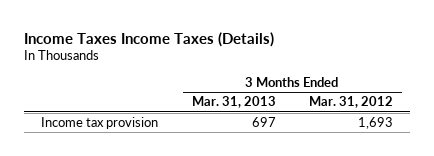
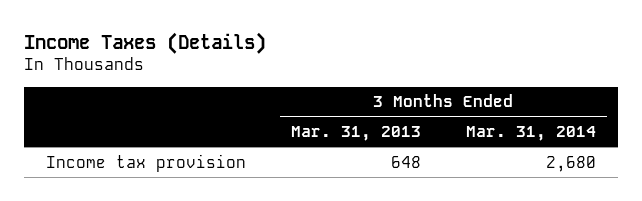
[24,31,275,47] Income Taxes Income Taxes (Details) -> [23,31,266,54] Income Taxes (Details)
[309,96,394,109] Mar. 31, 2012 -> none
none -> [465,125,596,141] Mar. 31, 2014
[251,117,276,128] 697 -> [391,155,422,168] 648

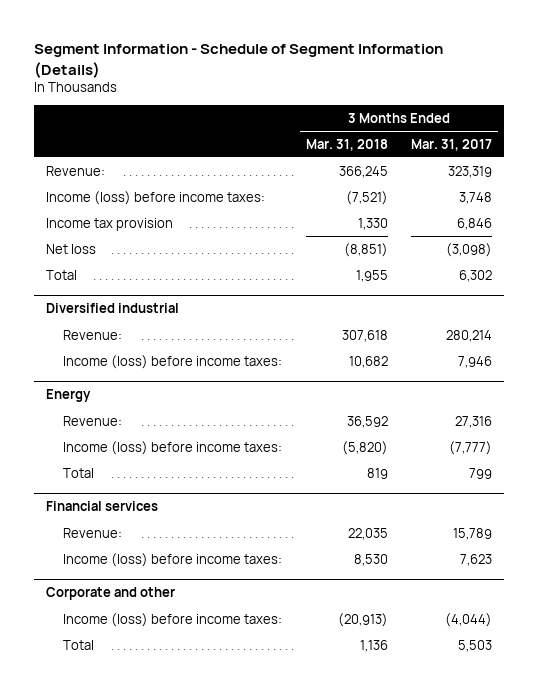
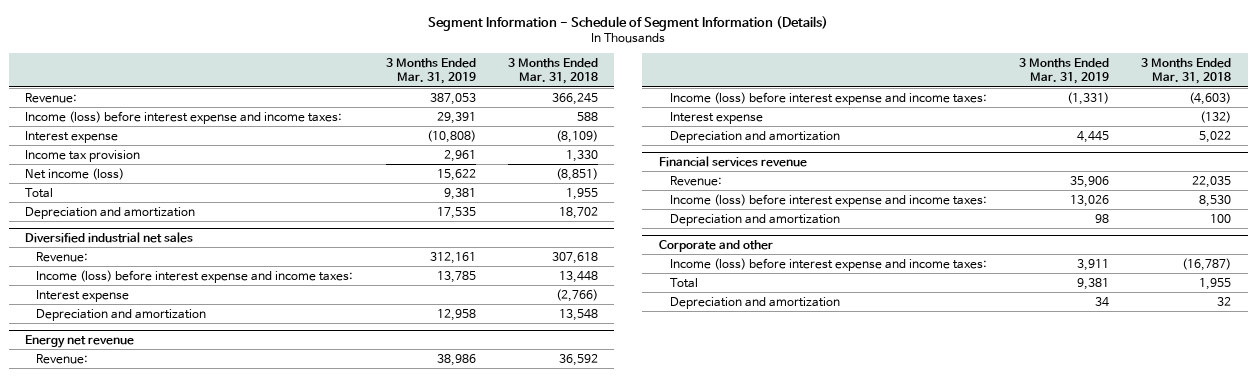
[411,138,493,151] Mar. 31, 2017 -> none
none -> [385,57,476,84] 3 Months Ended Mar. 31, 2019
[46,190,266,205] Income (loss) before income taxes: -> [25,110,343,124] Income (loss) before interest expense and income taxes:
[345,190,388,205] (7,521) -> [577,111,599,121] 588
none -> [25,130,119,143] Interest expense
[46,243,97,254] Net loss -> [25,167,125,180] Net income (loss)
none -> [25,206,196,219] Depreciation and amortization
[46,303,180,314] Diversified industrial -> [25,231,194,243] Diversified industrial net sales
[63,354,283,369] Income (loss) before income taxes: -> [36,269,354,283] Income (loss) before interest expense and income taxes:
[348,355,388,368] 10,682 -> [559,270,599,283] 13,448
none -> [36,289,130,302] Interest expense
none -> [36,308,207,321] Depreciation and amortization
[46,389,92,403] Energy -> [25,334,135,348] Energy net revenue
[63,467,95,478] Total -> none
[63,440,283,455] Income (loss) before income taxes: -> [669,91,987,105] Income (loss) before interest expense and income taxes:
[341,440,388,455] (5,820) -> [1189,91,1232,105] (4,603)
none -> [669,111,763,124] Interest expense
none -> [669,130,840,143] Depreciation and amortization
[46,501,159,512] Financial services -> [658,155,807,167] Financial services revenue
[63,552,283,567] Income (loss) before income taxes: -> [669,193,987,207] Income (loss) before interest expense and income taxes:
none -> [669,213,840,226] Depreciation and amortization
[63,612,283,627] Income (loss) before income taxes: -> [669,257,987,271] Income (loss) before interest expense and income taxes:
[337,612,388,627] (20,913) -> [1182,257,1232,271] (16,787)
[359,639,388,652] 1,136 -> [1199,277,1232,290] 1,955
none -> [669,296,840,309] Depreciation and amortization

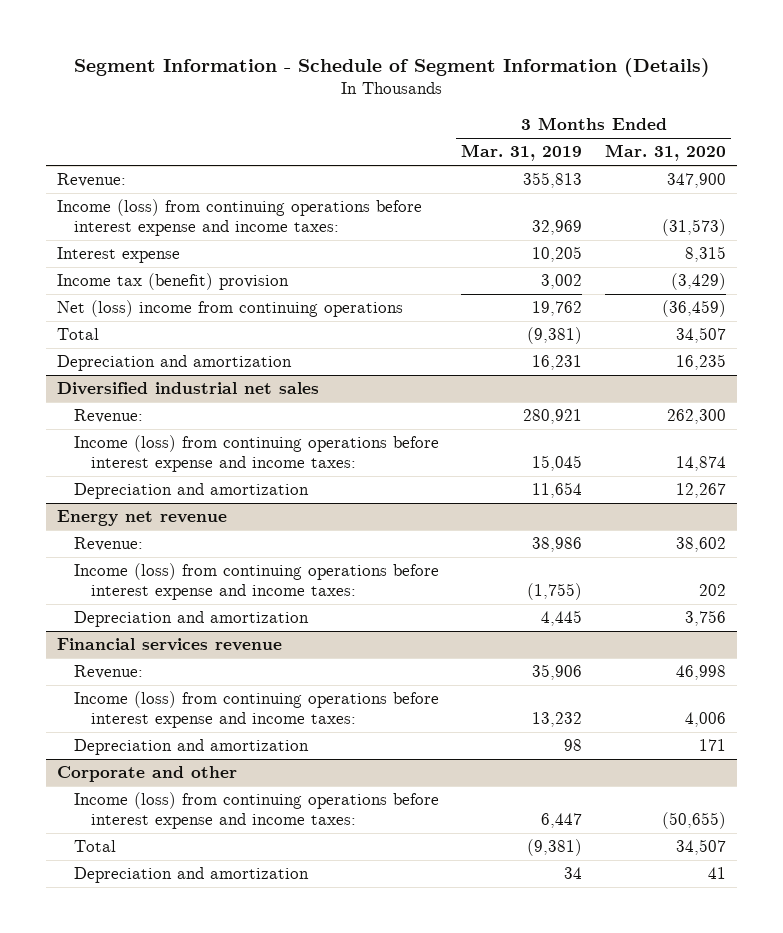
[508,57,599,84] 3 Months Ended Mar. 31, 2018 -> none
none -> [604,144,726,162] Mar. 31, 2020
[429,92,476,105] 387,053 -> [523,172,583,189] 355,813
[25,110,343,124] Income (loss) before interest expense and income taxes: -> [57,199,423,236] Income (loss) from continuing operations before interest expense and income taxes:
[436,111,476,124] 29,391 -> [532,219,583,235] 32,969
[426,129,476,143] (10,808) -> [532,246,583,263] 10,205
[25,149,141,162] Income tax provision -> [57,273,290,291] Income tax (benefit) provision
[443,149,476,162] 2,961 -> [541,274,583,290] 3,002
[25,167,125,180] Net income (loss) -> [57,300,404,318] Net (loss) income from continuing operations
[436,168,476,181] 15,622 -> [532,301,583,317] 19,762
[443,187,476,200] 9,381 -> [527,327,583,345] (9,381)
[436,206,476,219] 17,535 -> [532,355,583,371] 16,231
[36,289,130,302] Interest expense -> none
[429,251,476,264] 312,161 -> [523,409,583,425] 280,921
[36,269,354,283] Income (loss) before interest expense and income taxes: -> [74,435,440,472] Income (loss) from continuing operations before interest expense and income taxes:
[436,270,476,283] 13,785 -> [532,454,583,471] 15,045
[436,308,476,321] 12,958 -> [532,482,583,499] 11,654
[669,111,763,124] Interest expense -> none
[669,91,987,105] Income (loss) before interest expense and income taxes: -> [74,563,440,600] Income (loss) from continuing operations before interest expense and income taxes:
[1067,91,1110,105] (1,331) -> [527,582,583,600] (1,755)
[669,193,987,207] Income (loss) before interest expense and income taxes: -> [74,691,440,728] Income (loss) from continuing operations before interest expense and income taxes:
[1070,194,1110,207] 13,026 -> [532,711,583,727] 13,232
[669,257,987,271] Income (loss) before interest expense and income taxes: -> [74,792,440,829] Income (loss) from continuing operations before interest expense and income taxes:
[1077,258,1110,271] 3,911 -> [541,812,583,828] 6,447
[1077,277,1110,290] 9,381 -> [527,839,583,857] (9,381)

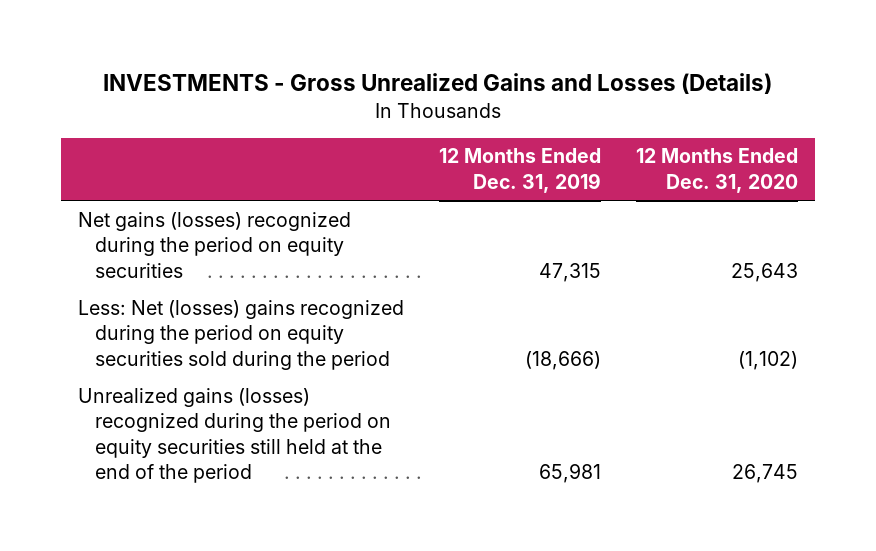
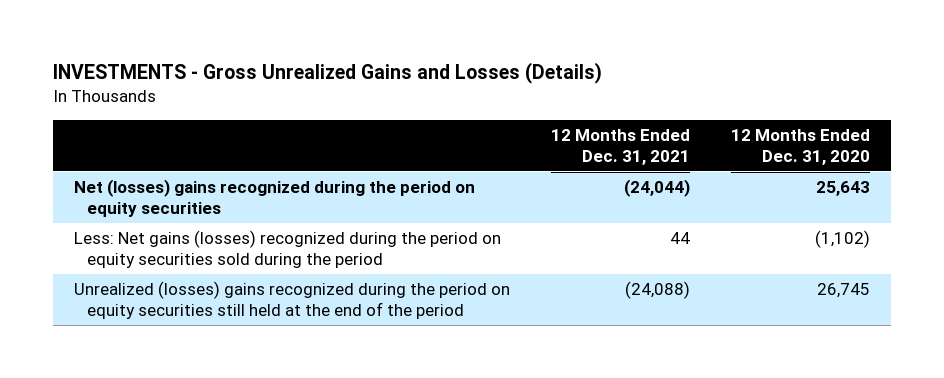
[438,148,601,193] 12 Months Ended Dec. 31, 2019 -> none
none -> [550,128,690,165] 12 Months Ended Dec. 31, 2021
[78,211,352,278] Net gains (losses) recognized during the period on equity securities -> [73,179,475,217] Net (losses) gains recognized during the period on equity securities
[78,299,405,370] Less: Net (losses) gains recognized during the period on equity securities sold during the period -> [73,230,501,268] Less: Net gains (losses) recognized during the period on equity securities sold during the period
[78,387,392,484] Unrealized gains (losses) recognized during the period on equity securities still held at the end of the period -> [73,281,510,319] Unrealized (losses) gains recognized during the period on equity securities still held at the end of the period

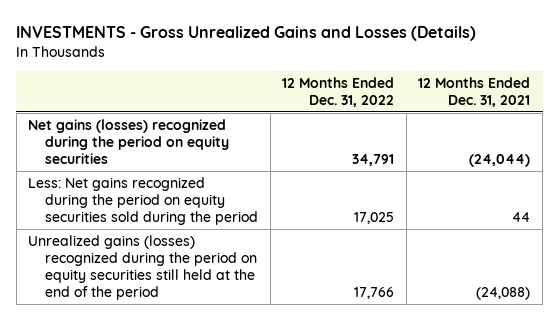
[731,128,871,165] 12 Months Ended Dec. 31, 2020 -> none
none -> [282,76,395,107] 12 Months Ended Dec. 31, 2022
[73,179,475,217] Net (losses) gains recognized during the period on equity securities -> [28,119,230,164] Net gains (losses) recognized during the period on equity securities
[73,230,501,268] Less: Net gains (losses) recognized during the period on equity securities sold during the period -> [28,177,259,225] Less: Net gains recognized during the period on equity securities sold during the period
[73,281,510,319] Unrealized (losses) gains recognized during the period on equity securities still held at the end of the period -> [28,235,258,300] Unrealized gains (losses) recognized during the period on equity securities still held at the end of the period

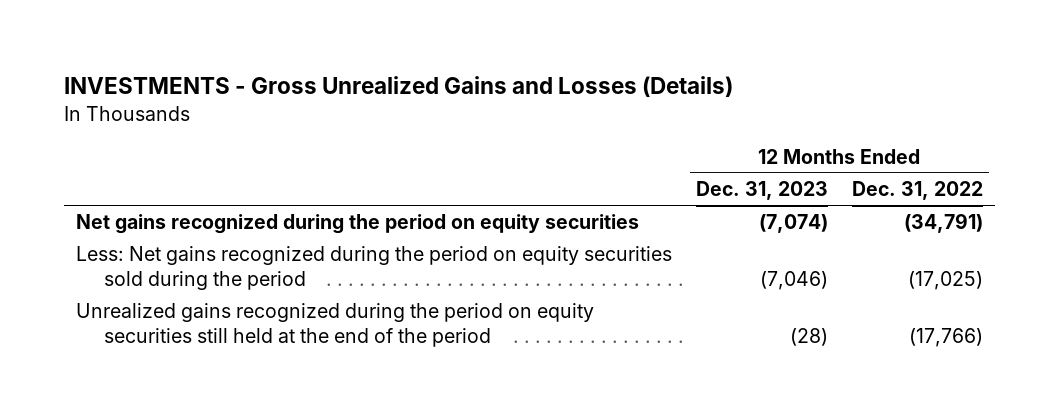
[418,76,531,107] 12 Months Ended Dec. 31, 2021 -> none
none -> [695,181,828,201] Dec. 31, 2023
[28,119,230,164] Net gains (losses) recognized during the period on equity securities -> [75,214,639,235] Net gains recognized during the period on equity securities
[352,153,395,166] 34,791 -> [903,213,983,234] (34,791)
[354,211,395,224] 17,025 -> [907,271,983,291] (17,025)
[28,235,258,300] Unrealized gains (losses) recognized during the period on equity securities still held at the end of the period -> [75,303,594,348] Unrealized gains recognized during the period on equity securities still held at the end of the period
[354,286,395,299] 17,766 -> [908,328,983,348] (17,766)

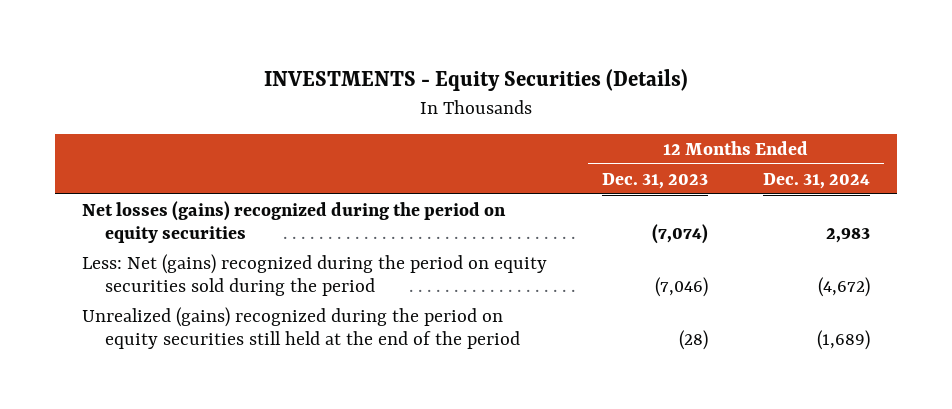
[63,76,733,98] INVESTMENTS - Gross Unrealized Gains and Losses (Details) -> [264,69,689,92] INVESTMENTS - Equity Securities (Details)
[851,181,983,201] Dec. 31, 2022 -> none
none -> [762,172,870,189] Dec. 31, 2024
[75,214,639,235] Net gains recognized during the period on equity securities -> [82,200,507,244] Net losses (gains) recognized during the period on equity securities
[75,246,672,291] Less: Net gains recognized during the period on equity securities sold during the period -> [82,253,548,297] Less: Net (gains) recognized during the period on equity securities sold during the period
[75,303,594,348] Unrealized gains recognized during the period on equity securities still held at the end of the period -> [82,306,521,350] Unrealized (gains) recognized during the period on equity securities still held at the end of the period

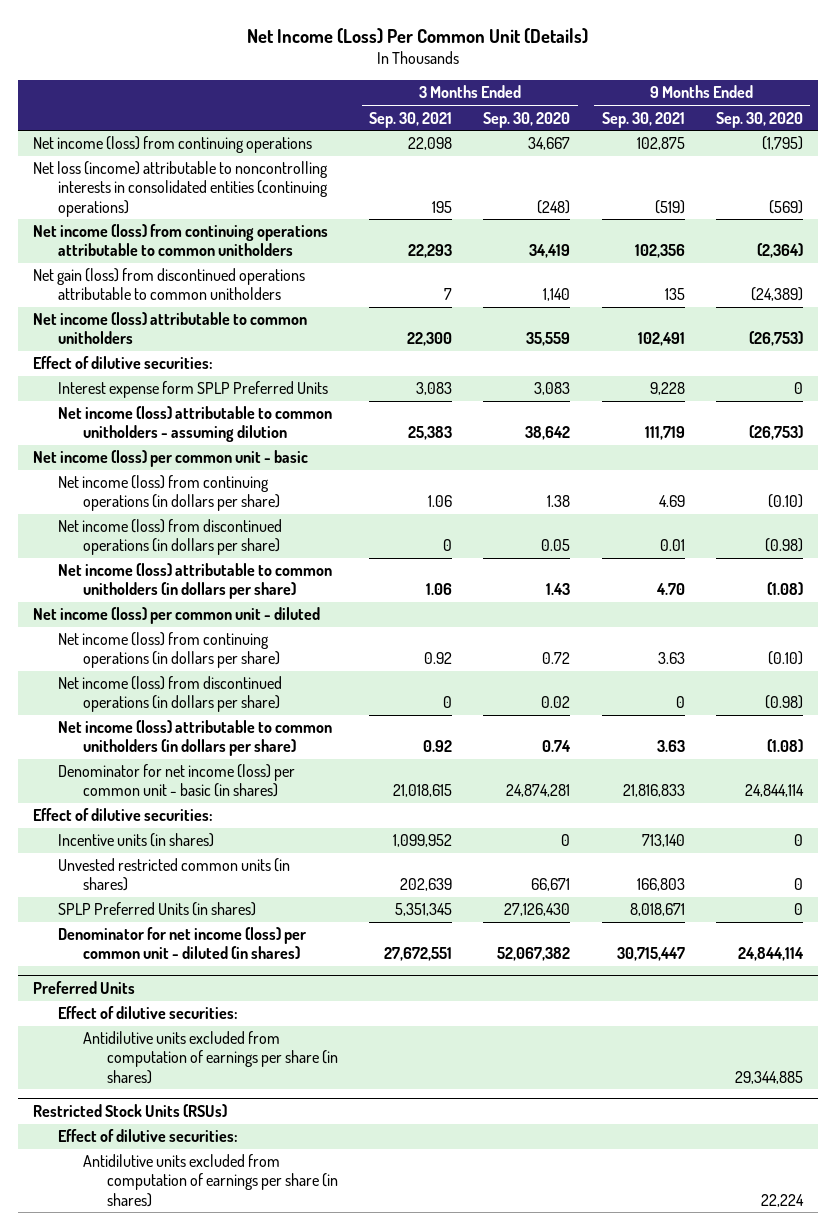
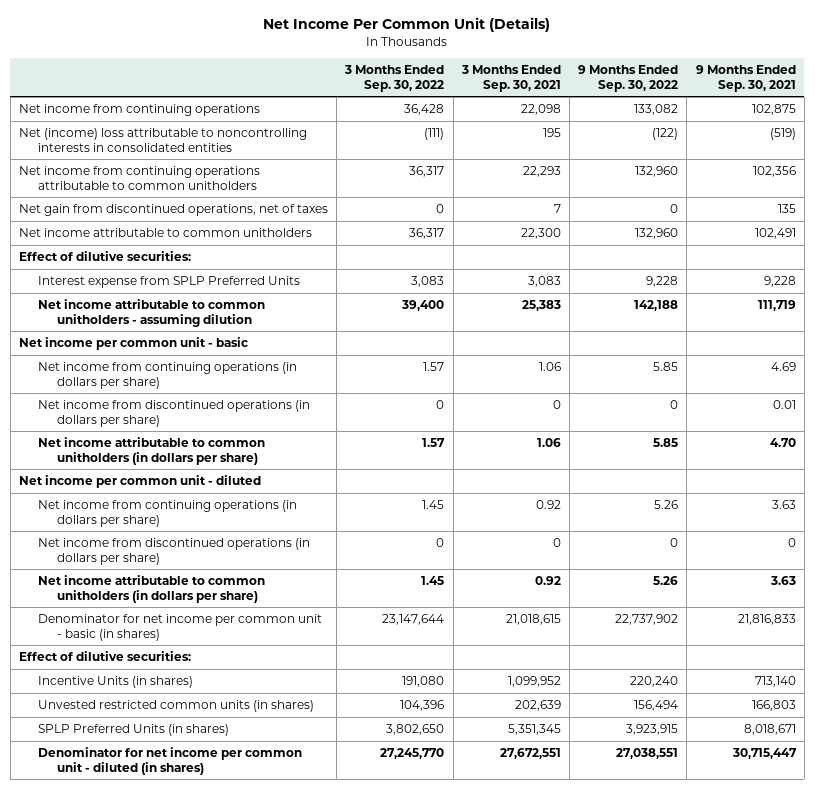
[247,27,589,44] Net Income (Loss) Per Common Unit (Details) -> [263,17,551,33] Net Income Per Common Unit (Details)
[483,111,571,128] Sep. 30, 2020 -> none
[715,111,803,128] Sep. 30, 2020 -> none
none -> [344,65,445,92] 3 Months Ended Sep. 30, 2022
none -> [578,65,679,92] 9 Months Ended Sep. 30, 2022
[33,136,313,154] Net income (loss) from continuing operations -> [18,104,260,117] Net income from continuing operations
[33,161,329,217] Net loss (income) attributable to noncontrolling interests in consolidated entities (continuing operations) -> [18,128,307,152] Net (income) loss attributable to noncontrolling interests in consolidated entities
[33,224,329,257] Net income (loss) from continuing operations attributable to common unitholders -> [18,166,260,190] Net income from continuing operations attributable to common unitholders
[33,268,306,301] Net gain (loss) from discontinued operations attributable to common unitholders -> [18,204,328,217] Net gain from discontinued operations, net of taxes
[33,312,308,345] Net income (loss) attributable to common unitholders -> [18,228,312,238] Net income attributable to common unitholders
[57,381,328,399] Interest expense form SPLP Preferred Units -> [38,276,301,289] Interest expense from SPLP Preferred Units
[57,406,332,443] Net income (loss) attributable to common unitholders - assuming dilution -> [38,299,266,327] Net income attributable to common unitholders - assuming dilution
[33,450,309,468] Net income (loss) per common unit - basic -> [18,337,248,351] Net income per common unit - basic
[57,475,280,512] Net income (loss) from continuing operations (in dollars per share) -> [38,362,298,389] Net income from continuing operations (in dollars per share)
[57,519,282,556] Net income (loss) from discontinued operations (in dollars per share) -> [38,400,311,427] Net income from discontinued operations (in dollars per share)
[57,563,332,600] Net income (loss) attributable to common unitholders (in dollars per share) -> [38,437,266,465] Net income attributable to common unitholders (in dollars per share)
[33,607,321,625] Net income (loss) per common unit - diluted -> [18,475,261,489] Net income per common unit - diluted
[57,632,280,669] Net income (loss) from continuing operations (in dollars per share) -> [38,500,298,527] Net income from continuing operations (in dollars per share)
[57,676,282,713] Net income (loss) from discontinued operations (in dollars per share) -> [38,538,311,565] Net income from discontinued operations (in dollars per share)
[57,720,332,757] Net income (loss) attributable to common unitholders (in dollars per share) -> [38,575,266,603] Net income attributable to common unitholders (in dollars per share)
[57,764,295,798] Denominator for net income (loss) per common unit - basic (in shares) -> [38,614,323,641] Denominator for net income per common unit - basic (in shares)
[57,833,214,848] Incentive units (in shares) -> [38,676,194,689] Incentive Units (in shares)
[33,980,136,994] Preferred Units -> none
[57,1006,238,1020] Effect of dilutive securities: -> none
[82,1031,339,1084] Antidilutive units excluded from computation of earnings per share (in shares) -> none
[33,1103,228,1117] Restricted Stock Units (RSUs) -> none
[57,1129,238,1143] Effect of dilutive securities: -> none
[82,1154,339,1207] Antidilutive units excluded from computation of earnings per share (in shares) -> none
[57,927,306,960] Denominator for net income (loss) per common unit - diluted (in shares) -> [38,747,303,775] Denominator for net income per common unit - diluted (in shares)

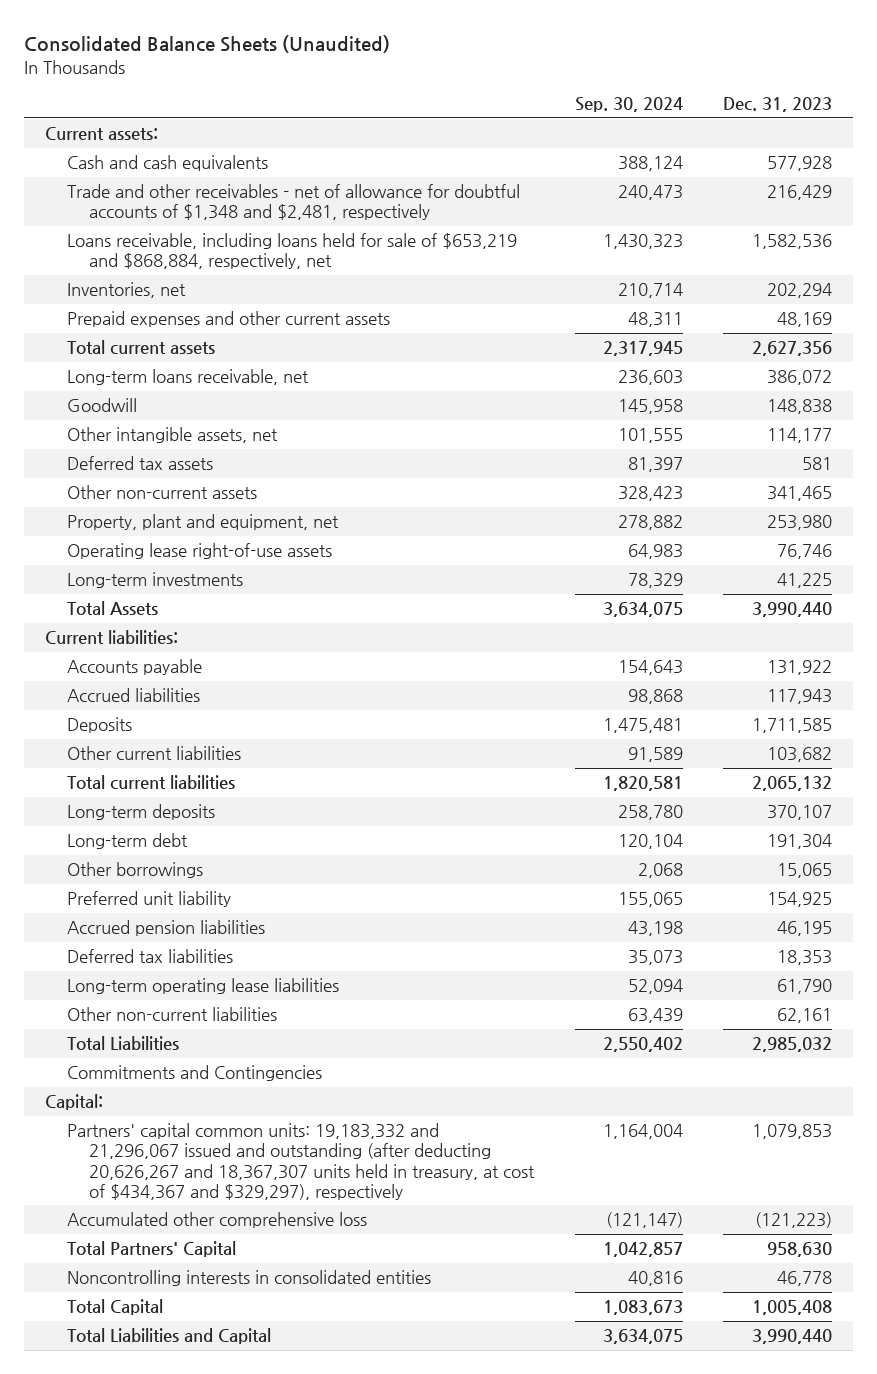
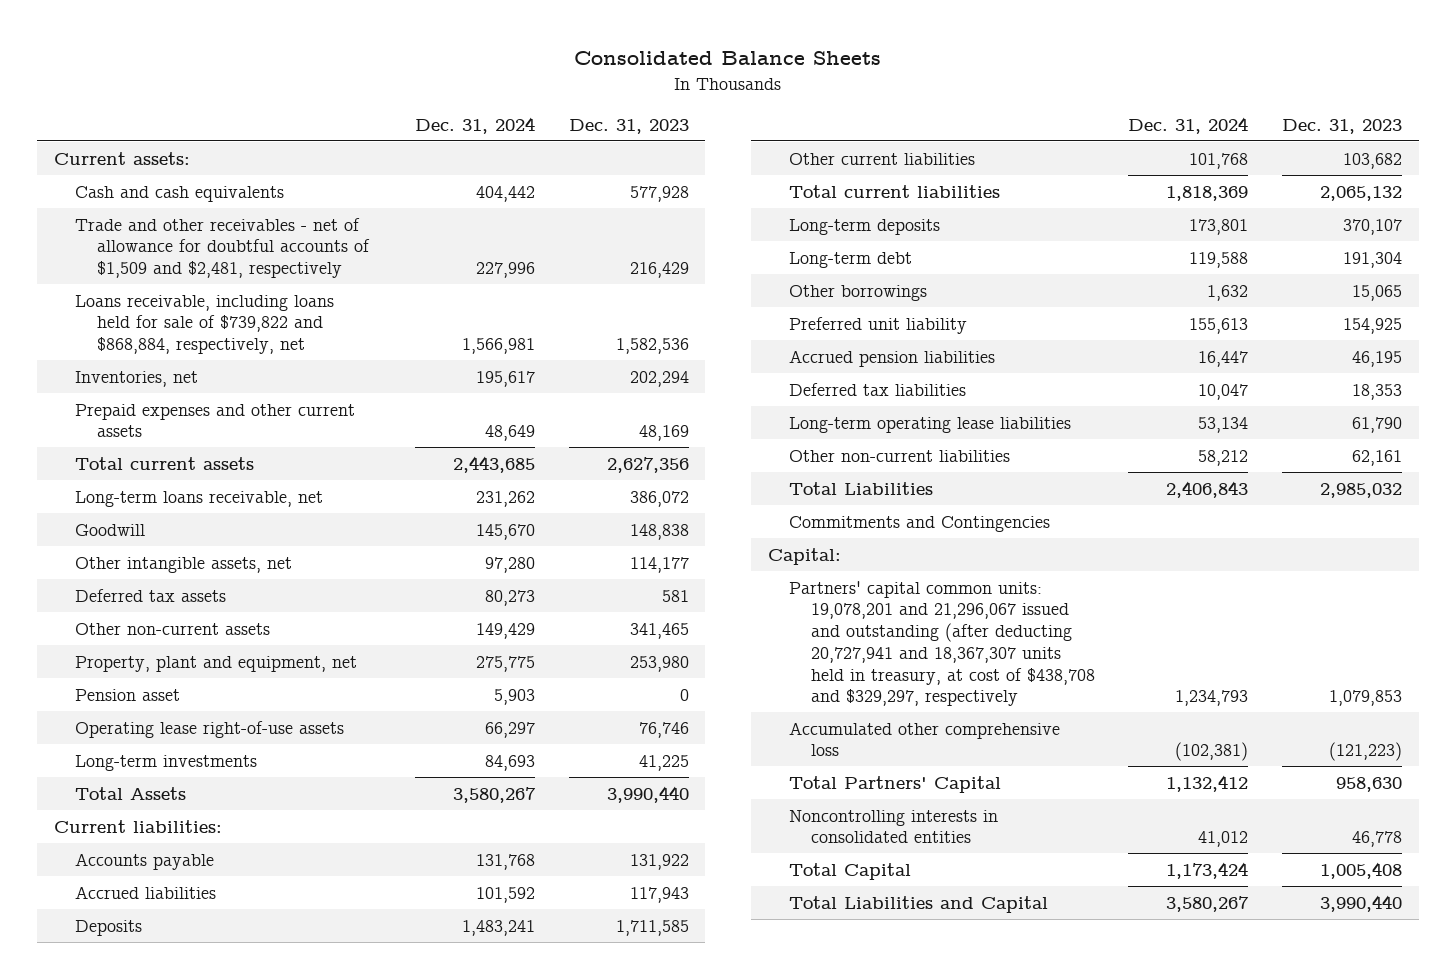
[24,35,391,54] Consolidated Balance Sheets (Unaudited) -> [574,51,882,66] Consolidated Balance Sheets
[574,97,683,113] Sep. 30, 2024 -> none
none -> [414,116,535,134] Dec. 31, 2024
[66,184,520,221] Trade and other receivables - net of allowance for doubtful accounts of $1,348 and $2,481, respectively -> [75,217,370,279] Trade and other receivables - net of allowance for doubtful accounts of $1,509 and $2,481, respectively
[66,233,517,270] Loans receivable, including loans held for sale of $653,219 and $868,884, respectively, net -> [75,294,335,355] Loans receivable, including loans held for sale of $739,822 and $868,884, respectively, net
none -> [75,688,181,701] Pension asset
[66,1123,535,1200] Partners' capital common units: 19,183,332 and 21,296,067 issued and outstanding (after deducting 20,626,267 and 18,367,307 units held in treasury, at cost of $434,367 and $329,297), respectively -> [789,580,1095,707] Partners' capital common units: 19,078,201 and 21,296,067 issued and outstanding (after deducting 20,727,941 and 18,367,307 units held in treasury, at cost of $438,708 and $329,297, respectively

